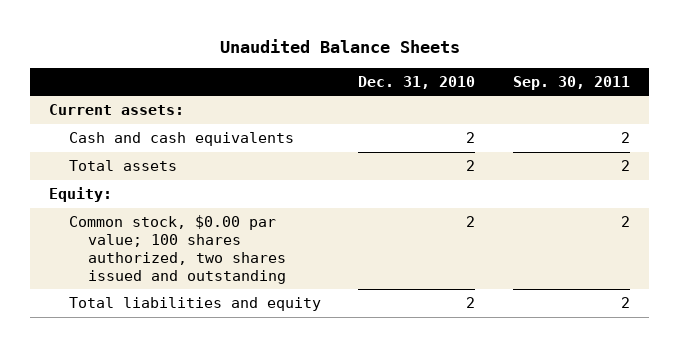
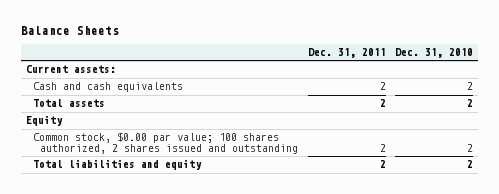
[219,39,460,54] Unaudited Balance Sheets -> [21,25,120,35] Balance Sheets
[512,75,630,90] Sep. 30, 2011 -> none
none -> [307,47,386,58] Dec. 31, 2011
[49,187,113,203] Equity: -> [25,115,63,127] Equity
[68,215,286,284] Common stock, $0.00 par value; 100 shares authorized, two shares issued and outstanding -> [32,132,298,155] Common stock, $0.00 par value; 100 shares authorized, 2 shares issued and outstanding

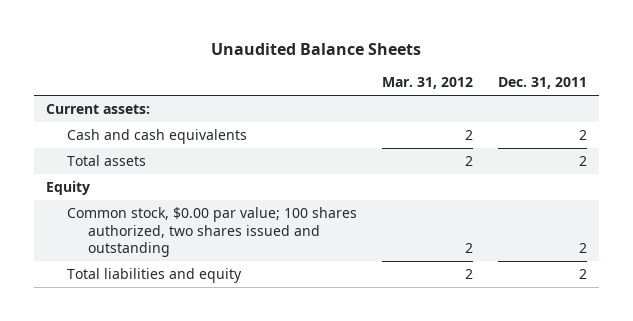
[21,25,120,35] Balance Sheets -> [211,43,422,56] Unaudited Balance Sheets
[395,47,474,58] Dec. 31, 2010 -> none
none -> [381,77,473,90] Mar. 31, 2012
[32,132,298,155] Common stock, $0.00 par value; 100 shares authorized, 2 shares issued and outstanding -> [67,206,358,258] Common stock, $0.00 par value; 100 shares authorized, two shares issued and outstanding

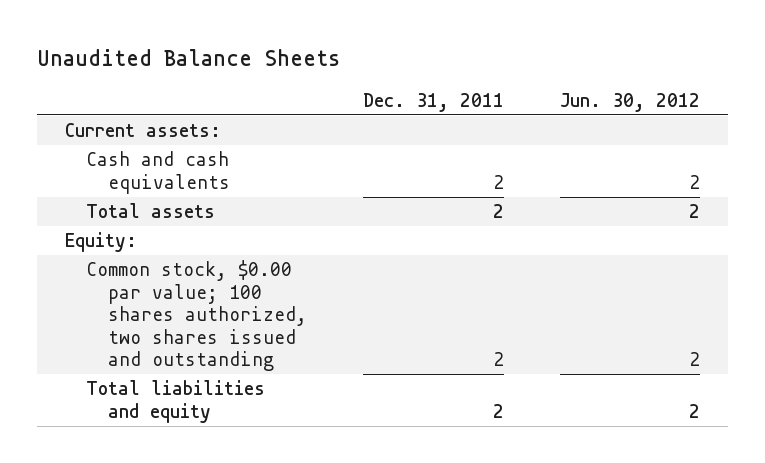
[381,77,473,90] Mar. 31, 2012 -> none
none -> [560,92,701,112] Jun. 30, 2012
[45,180,90,195] Equity -> [64,232,137,253] Equity:

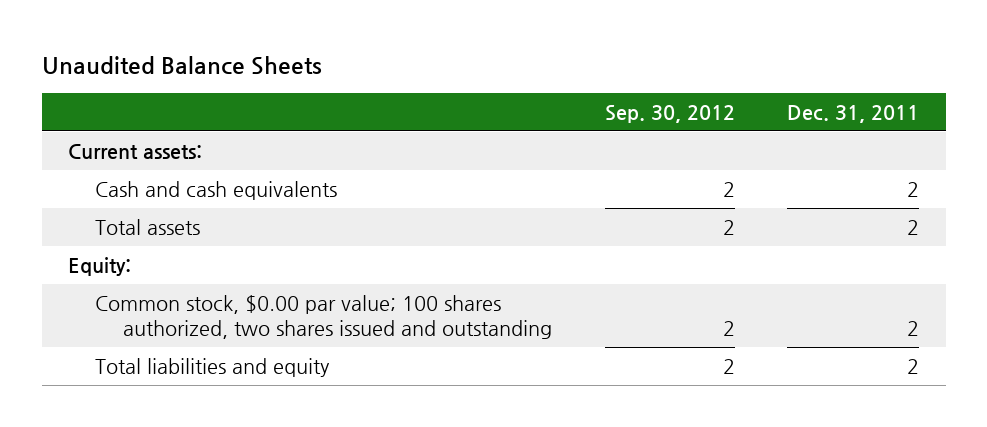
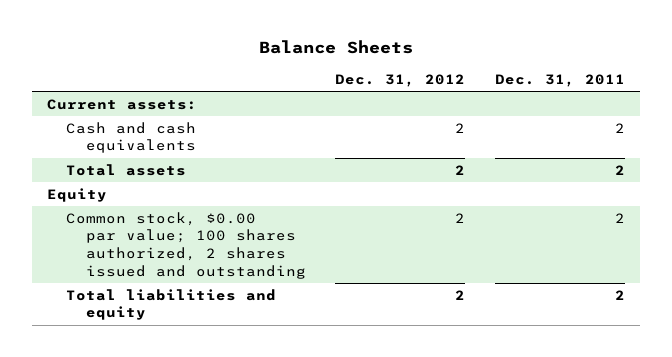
[41,55,322,75] Unaudited Balance Sheets -> [258,40,413,55] Balance Sheets
[604,104,735,123] Sep. 30, 2012 -> none
none -> [335,73,466,87] Dec. 31, 2012
[67,256,131,276] Equity: -> [47,187,108,202] Equity
[95,294,552,340] Common stock, $0.00 par value; 100 shares authorized, two shares issued and outstanding -> [66,211,306,279] Common stock, $0.00 par value; 100 shares authorized, 2 shares issued and outstanding

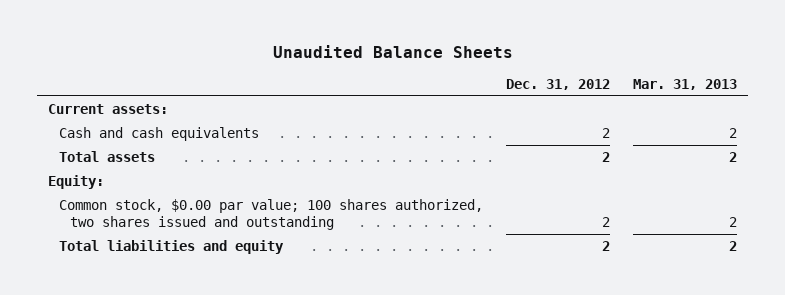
[258,40,413,55] Balance Sheets -> [272,45,513,59] Unaudited Balance Sheets
[494,73,625,87] Dec. 31, 2011 -> none
none -> [632,79,737,91] Mar. 31, 2013
[47,187,108,202] Equity -> [48,174,105,189] Equity:
[66,211,306,279] Common stock, $0.00 par value; 100 shares authorized, 2 shares issued and outstanding -> [58,198,483,230] Common stock, $0.00 par value; 100 shares authorized, two shares issued and outstanding

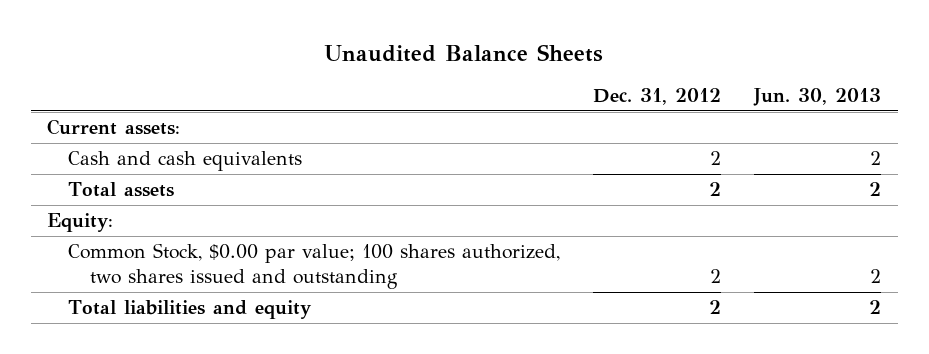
[632,79,737,91] Mar. 31, 2013 -> none
none -> [753,88,882,107] Jun. 30, 2013
[58,198,483,230] Common stock, $0.00 par value; 100 shares authorized, two shares issued and outstanding -> [68,243,561,290] Common Stock, $0.00 par value; 100 shares authorized, two shares issued and outstanding

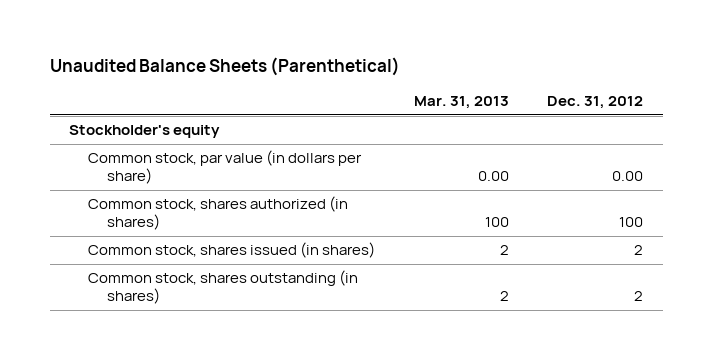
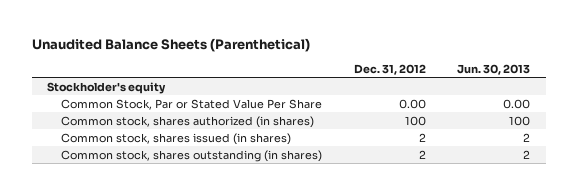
[413,96,509,110] Mar. 31, 2013 -> none
none -> [457,63,531,75] Jun. 30, 2013
[88,150,363,185] Common stock, par value (in dollars per share) -> [61,98,323,110] Common Stock, Par or Stated Value Per Share

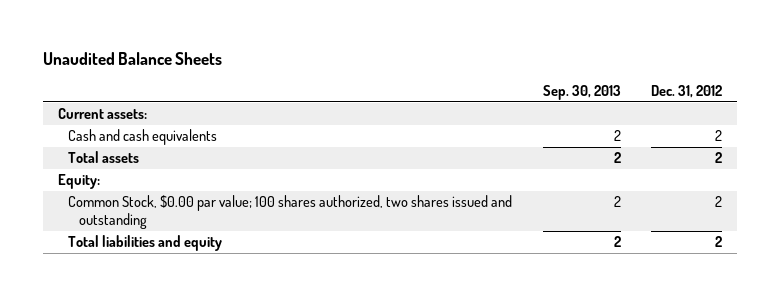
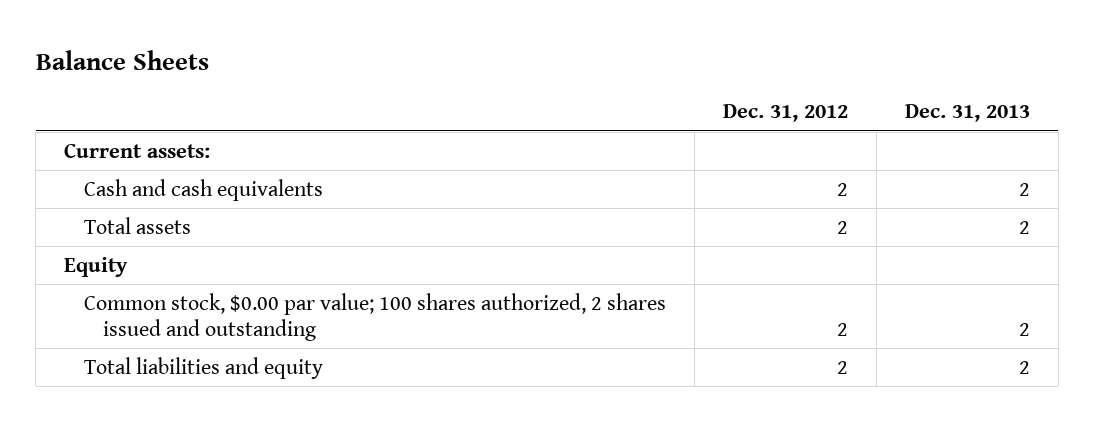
[42,52,222,66] Unaudited Balance Sheets -> [35,50,209,71] Balance Sheets
[542,85,621,101] Sep. 30, 2013 -> none
none -> [904,104,1030,123] Dec. 31, 2013
[57,174,100,190] Equity: -> [64,256,129,277] Equity
[68,195,513,230] Common Stock, $0.00 par value; 100 shares authorized, two shares issued and outstanding -> [83,292,666,341] Common stock, $0.00 par value; 100 shares authorized, 2 shares issued and outstanding

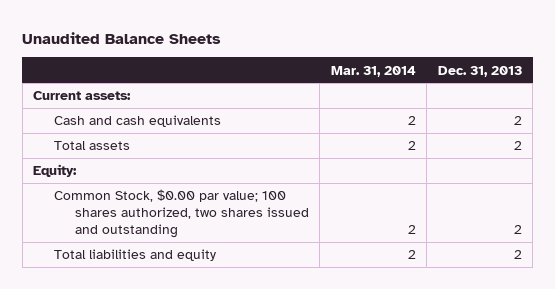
[35,50,209,71] Balance Sheets -> [22,31,222,44] Unaudited Balance Sheets
[722,104,848,123] Dec. 31, 2012 -> none
none -> [330,65,416,77] Mar. 31, 2014
[64,256,129,277] Equity -> [33,164,78,178] Equity:
[83,292,666,341] Common stock, $0.00 par value; 100 shares authorized, 2 shares issued and outstanding -> [54,189,309,238] Common Stock, $0.00 par value; 100 shares authorized, two shares issued and outstanding

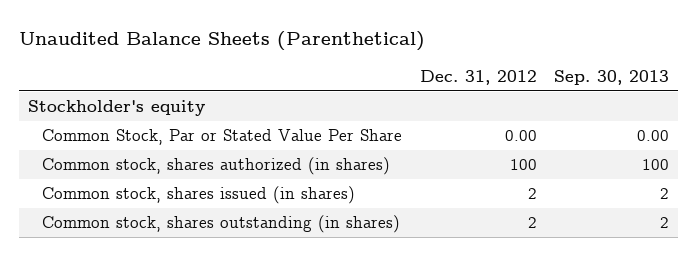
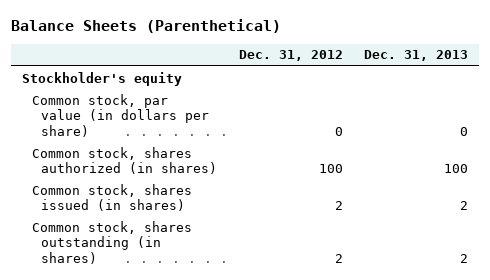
[19,30,426,51] Unaudited Balance Sheets (Parenthetical) -> [11,19,282,34] Balance Sheets (Parenthetical)
[554,69,670,85] Sep. 30, 2013 -> none
none -> [364,50,469,62] Dec. 31, 2013
[41,129,402,146] Common Stock, Par or Stated Value Per Share -> [31,93,209,137] Common stock, par value (in dollars per share)
[504,130,537,142] 0.00 -> [334,126,343,136] 0

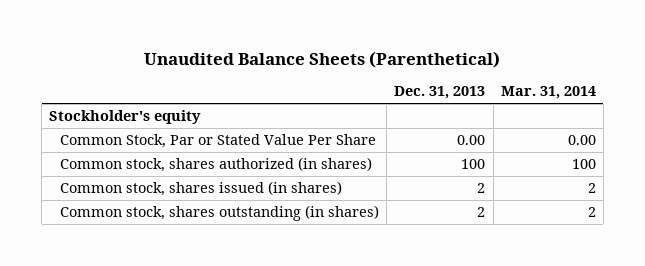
[11,19,282,34] Balance Sheets (Parenthetical) -> [144,50,501,68] Unaudited Balance Sheets (Parenthetical)
[238,50,343,62] Dec. 31, 2012 -> none
none -> [500,86,596,100] Mar. 31, 2014
[31,93,209,137] Common stock, par value (in dollars per share) -> [60,134,377,149] Common Stock, Par or Stated Value Per Share
[460,126,469,136] 0 -> [457,135,486,146] 0.00

